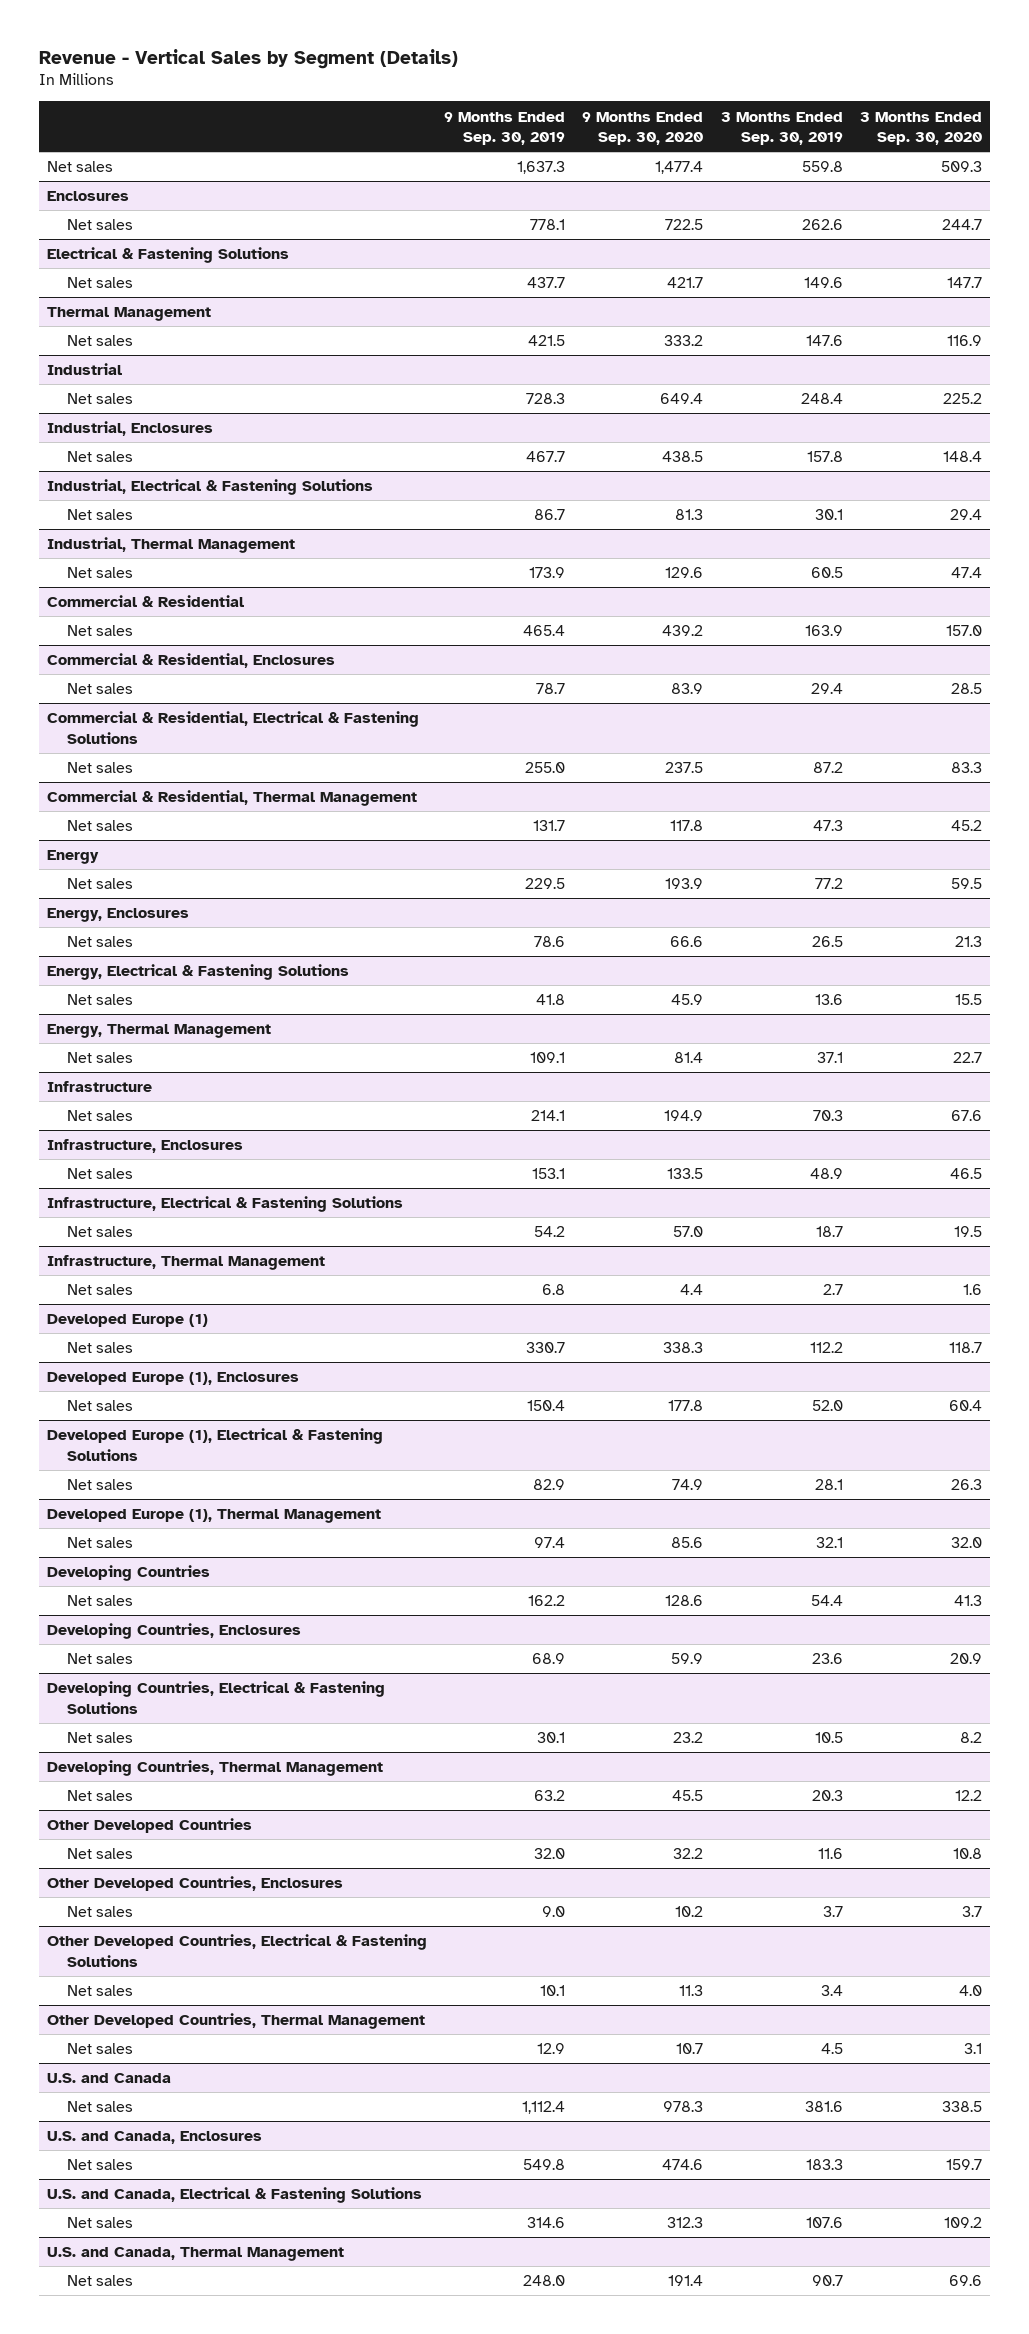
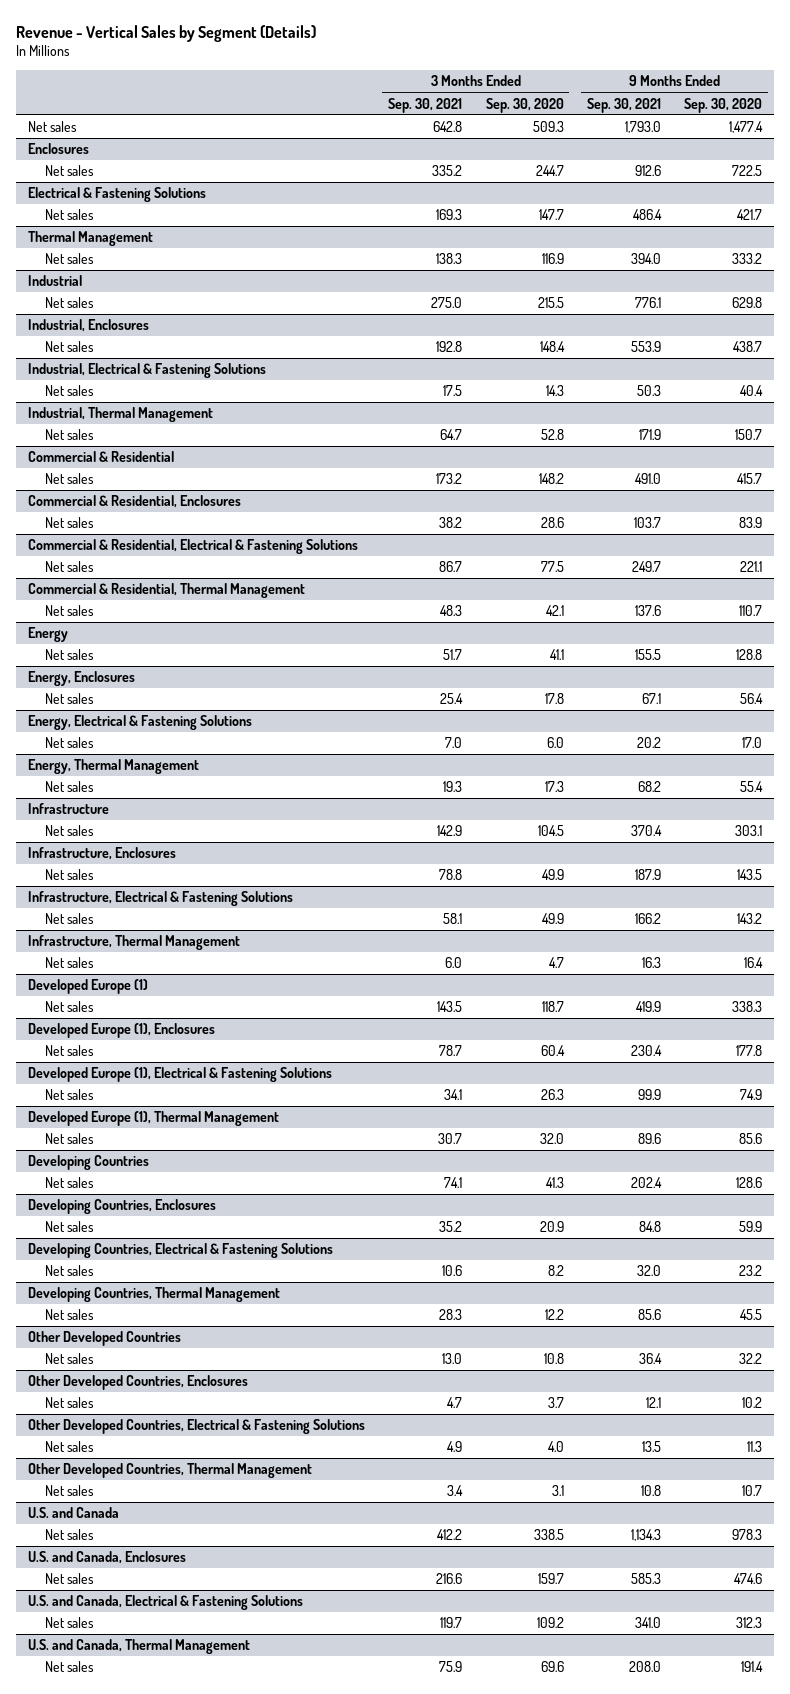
[444,111,566,146] 9 Months Ended Sep. 30, 2019 -> none
[720,111,843,146] 3 Months Ended Sep. 30, 2019 -> none
none -> [388,97,463,113] Sep. 30, 2021
none -> [587,97,662,113] Sep. 30, 2021
[660,393,704,405] 649.4 -> [732,297,763,309] 629.8
[942,393,982,405] 225.2 -> [537,297,564,309] 215.5
[662,451,704,463] 438.5 -> [733,341,763,353] 438.7
[675,509,704,521] 81.3 -> [740,385,764,397] 40.4
[949,509,982,521] 29.4 -> [545,385,564,397] 14.3
[665,567,704,579] 129.6 -> [735,429,763,441] 150.7
[950,567,982,579] 47.4 -> [540,429,564,441] 52.8
[662,625,704,637] 439.2 -> [737,473,763,485] 415.7
[945,625,982,637] 157.0 -> [538,473,564,485] 148.2
[950,683,982,695] 28.5 -> [540,517,564,529] 28.6
[665,762,704,774] 237.5 -> [740,561,763,573] 221.1
[950,762,982,774] 83.3 -> [540,561,564,573] 77.5
[670,820,704,832] 117.8 -> [739,605,763,617] 110.7
[950,820,982,832] 45.2 -> [545,605,564,617] 42.1
[665,878,704,890] 193.9 -> [736,649,763,661] 128.8
[950,878,982,890] 59.5 -> [549,649,564,661] 41.1
[670,936,704,948] 66.6 -> [740,693,764,705] 56.4
[954,936,982,948] 21.3 -> [544,693,564,705] 17.8
[671,994,704,1006] 45.9 -> [742,737,763,749] 17.0
[954,994,982,1006] 15.5 -> [546,737,564,749] 6.0
[674,1052,704,1064] 81.4 -> [740,781,764,793] 55.4
[952,1052,982,1064] 22.7 -> [544,781,564,793] 17.3
[664,1110,704,1122] 194.9 -> [735,825,763,837] 303.1
[950,1110,982,1122] 67.6 -> [537,825,564,837] 104.5
[667,1168,704,1180] 133.5 -> [737,869,763,881] 143.5
[949,1168,982,1180] 46.5 -> [541,869,564,881] 49.9
[673,1226,704,1238] 57.0 -> [737,913,763,925] 143.2
[953,1226,982,1238] 19.5 -> [541,913,564,925] 49.9
[680,1284,704,1296] 4.4 -> [744,957,764,969] 16.4
[962,1284,982,1296] 1.6 -> [548,957,564,969] 4.7

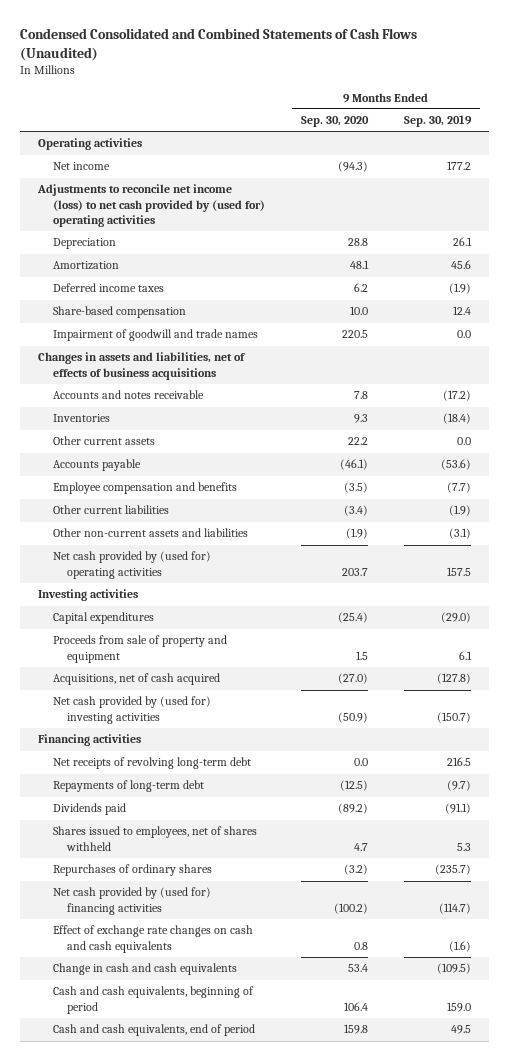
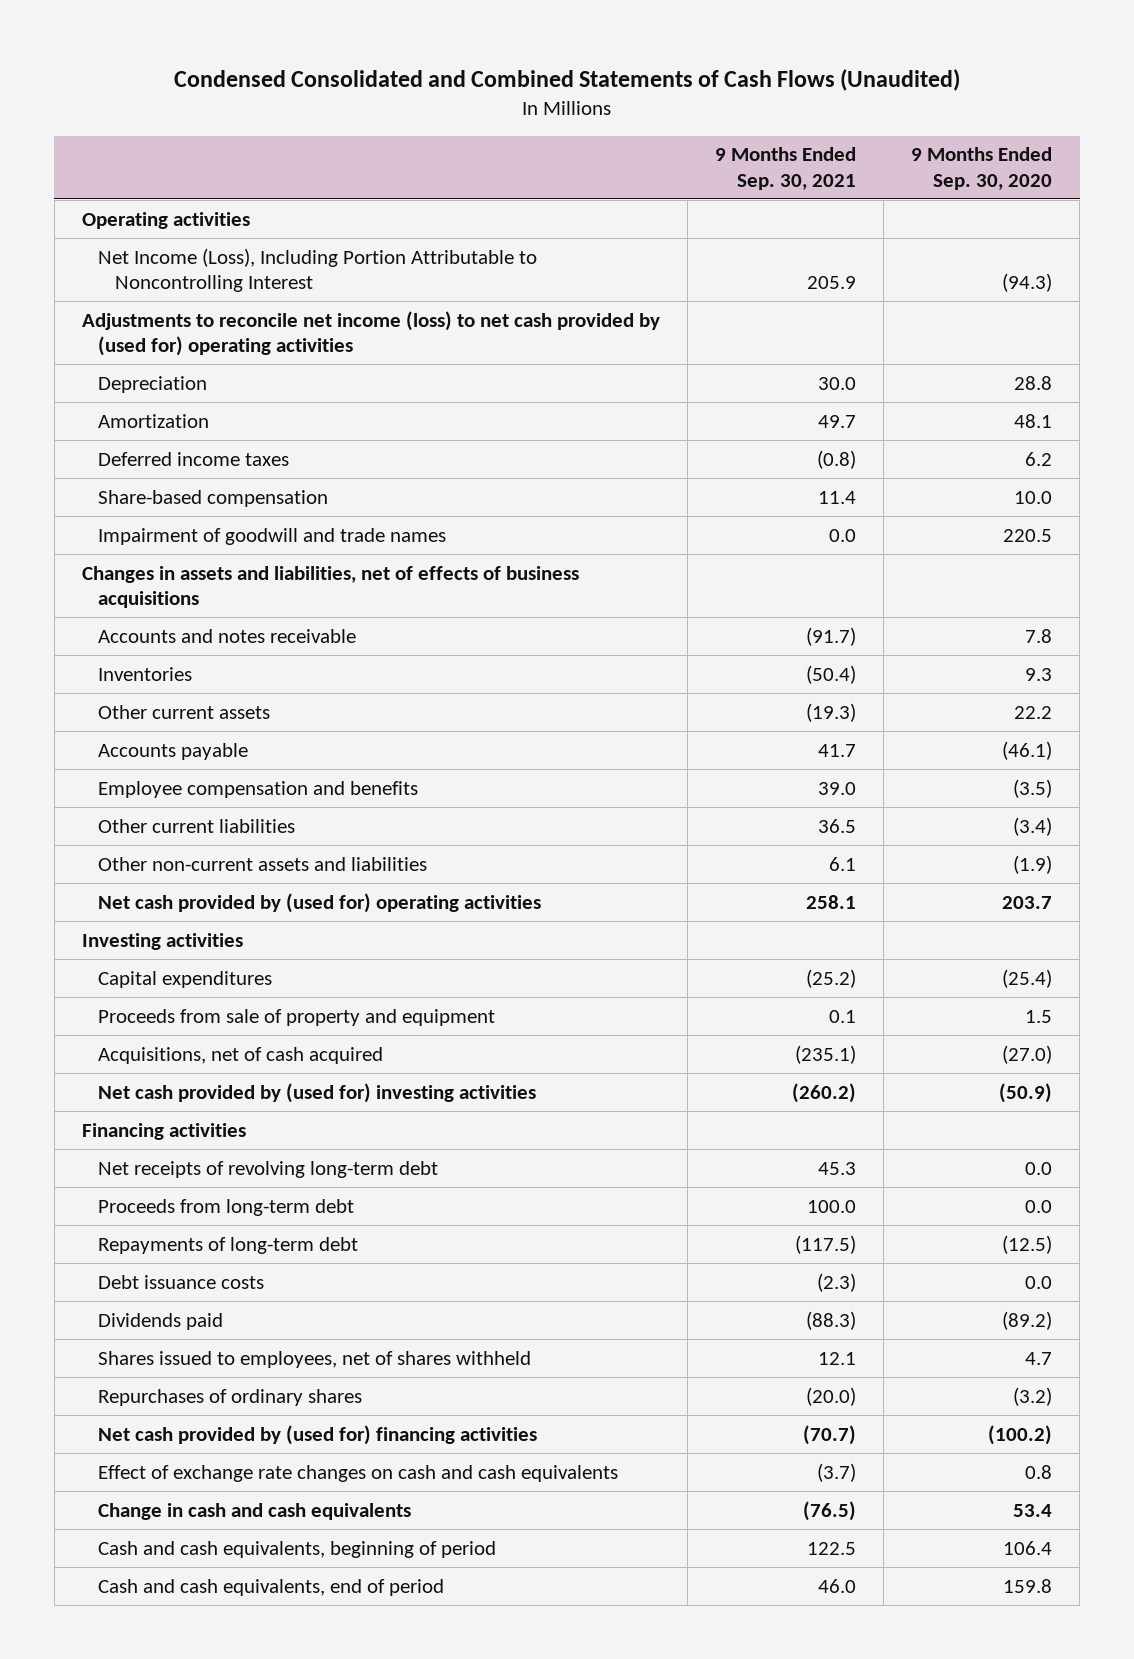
[404,115,473,128] Sep. 30, 2019 -> none
none -> [714,147,856,190] 9 Months Ended Sep. 30, 2021
[52,162,110,171] Net income -> [98,247,538,293] Net Income (Loss), Including Portion Attributable to Noncontrolling Interest
none -> [98,1198,355,1216] Proceeds from long-term debt
none -> [98,1274,265,1289] Debt issuance costs

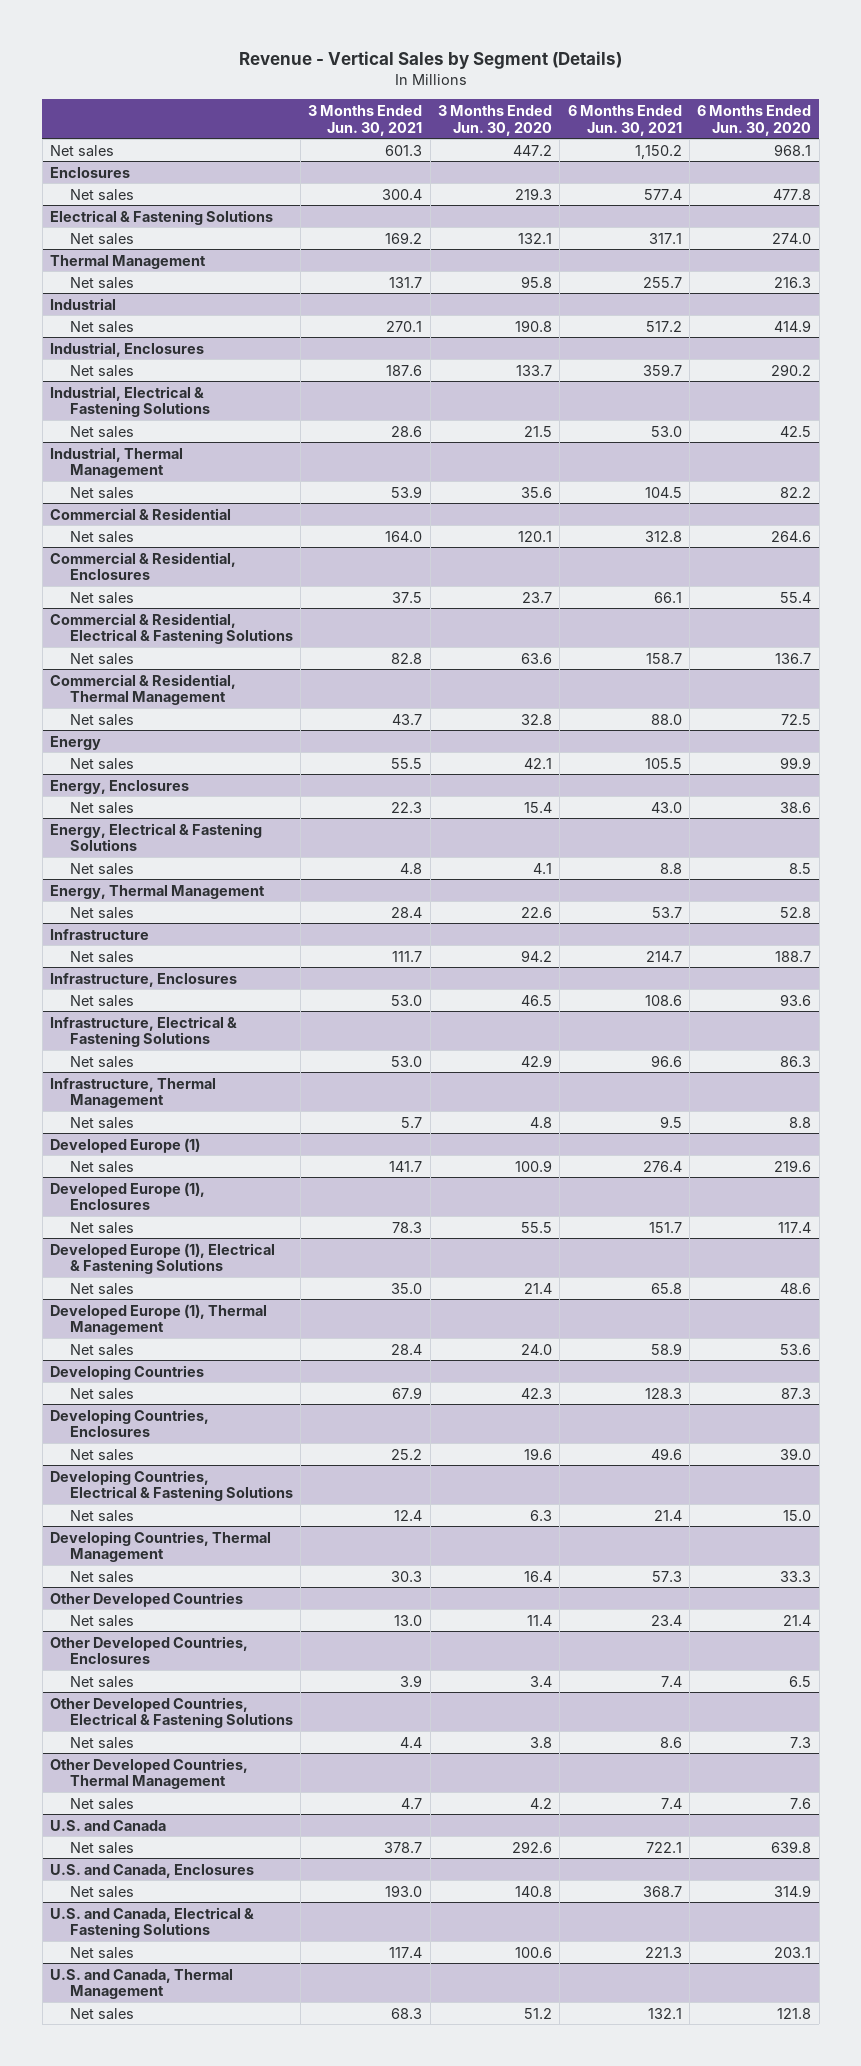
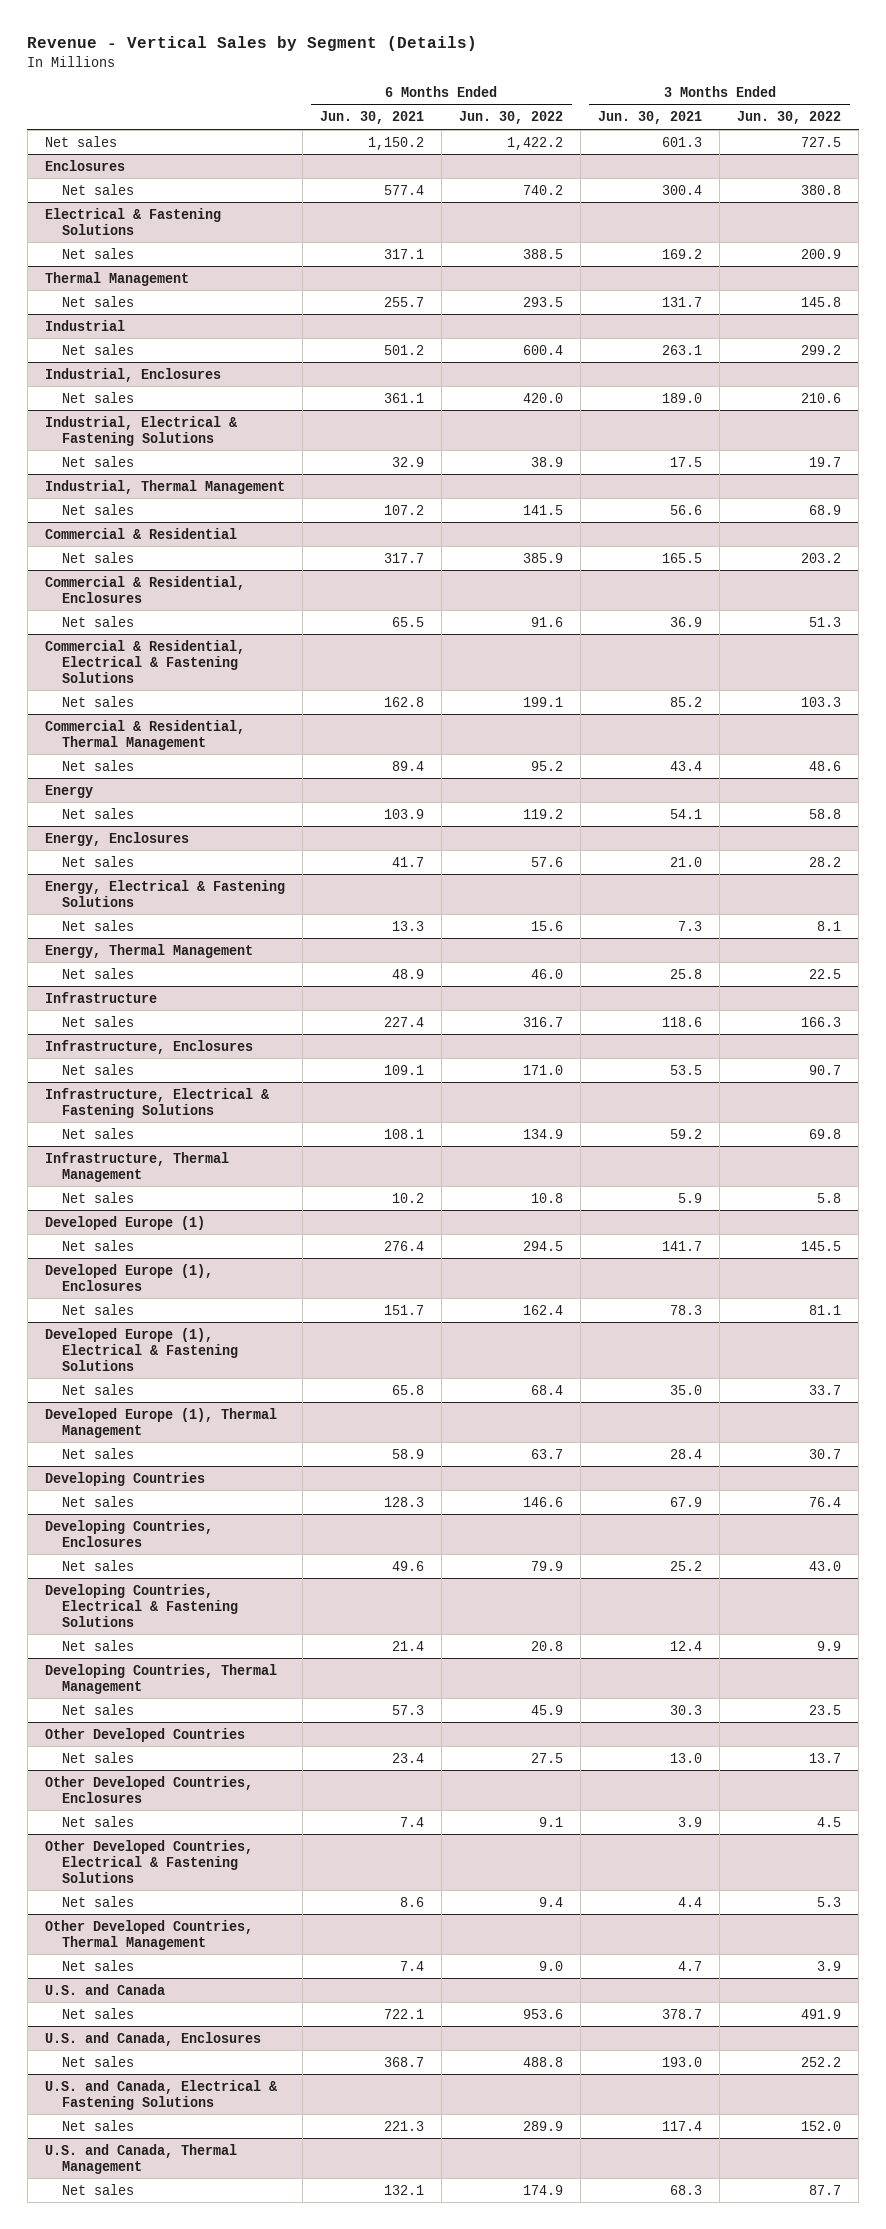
[437,104,552,136] 3 Months Ended Jun. 30, 2020 -> none
[697,104,812,136] 6 Months Ended Jun. 30, 2020 -> none
none -> [458,111,563,125] Jun. 30, 2022
none -> [737,111,842,125] Jun. 30, 2022
[386,320,423,332] 270.1 -> [662,344,703,355] 263.1
[645,320,682,332] 517.2 -> [383,344,424,355] 501.2
[386,364,423,376] 187.6 -> [662,392,703,403] 189.0
[642,363,682,376] 359.7 -> [383,392,424,403] 361.1
[391,425,423,437] 28.6 -> [670,456,703,467] 17.5
[650,425,682,437] 53.0 -> [391,456,424,467] 32.9
[391,485,423,498] 53.9 -> [670,504,703,515] 56.6
[644,486,682,498] 104.5 -> [383,504,424,515] 107.2
[385,530,423,542] 164.0 -> [662,552,703,563] 165.5
[644,530,682,542] 312.8 -> [383,552,424,563] 317.7
[392,591,423,603] 37.5 -> [670,616,703,627] 36.9
[653,591,682,603] 66.1 -> [391,616,424,627] 65.5
[391,652,423,664] 82.8 -> [670,696,703,707] 85.2
[645,652,682,664] 158.7 -> [383,696,424,707] 162.8
[392,713,423,725] 43.7 -> [670,760,703,771] 43.4
[650,713,682,725] 88.0 -> [391,760,424,771] 89.4
[391,757,423,769] 55.5 -> [670,808,703,819] 54.1
[644,757,682,769] 105.5 -> [383,808,424,819] 103.9
[391,801,423,813] 22.3 -> [670,856,703,867] 21.0
[650,801,682,813] 43.0 -> [391,856,424,867] 41.7
[400,862,423,874] 4.8 -> [678,920,703,931] 7.3
[659,862,682,874] 8.8 -> [391,920,424,931] 13.3
[391,906,423,918] 28.4 -> [670,968,703,979] 25.8
[651,906,682,918] 53.7 -> [391,968,424,979] 48.9
[392,950,423,962] 111.7 -> [662,1016,703,1027] 118.6
[645,950,682,962] 214.7 -> [383,1016,424,1027] 227.4
[391,994,423,1006] 53.0 -> [670,1064,703,1075] 53.5
[644,994,682,1006] 108.6 -> [383,1064,424,1075] 109.1
[391,1055,423,1067] 53.0 -> [670,1128,703,1139] 59.2
[650,1054,682,1067] 96.6 -> [383,1128,424,1139] 108.1
[401,1116,423,1128] 5.7 -> [678,1192,703,1203] 5.9
[659,1115,682,1128] 9.5 -> [391,1192,424,1203] 10.2

